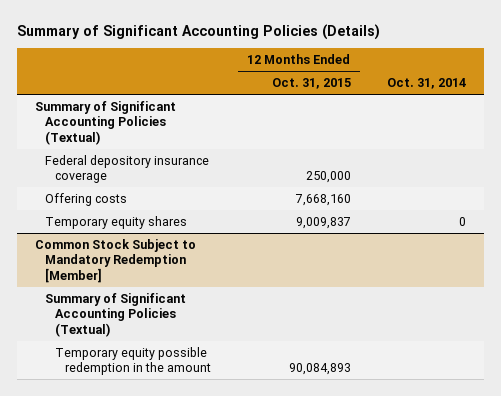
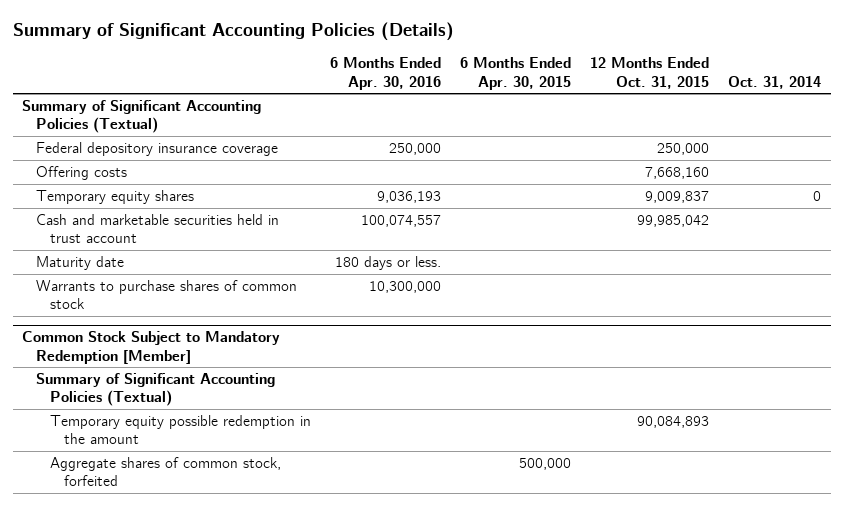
none -> [329,57,441,90] 6 Months Ended Apr. 30, 2016
none -> [459,57,571,90] 6 Months Ended Apr. 30, 2015
none -> [36,214,280,244] Cash and marketable securities held in trust account
none -> [36,256,125,271] Maturity date
none -> [36,280,298,310] Warrants to purchase shares of common stock
none -> [49,457,281,487] Aggregate shares of common stock, forfeited

